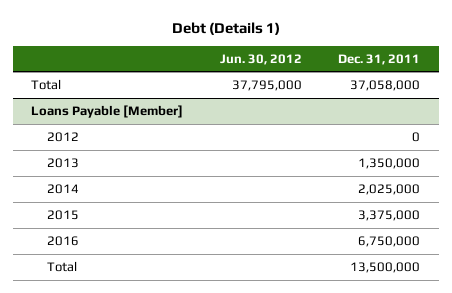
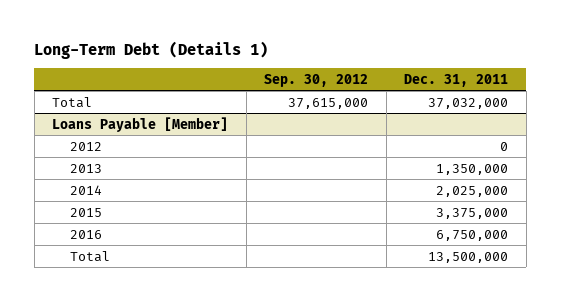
[171,22,280,36] Debt (Details 1) -> [34,40,269,59] Long-Term Debt (Details 1)
[219,53,302,65] Jun. 30, 2012 -> none
none -> [264,73,369,87] Sep. 30, 2012
[350,79,421,91] 37,058,000 -> [428,97,509,109] 37,032,000

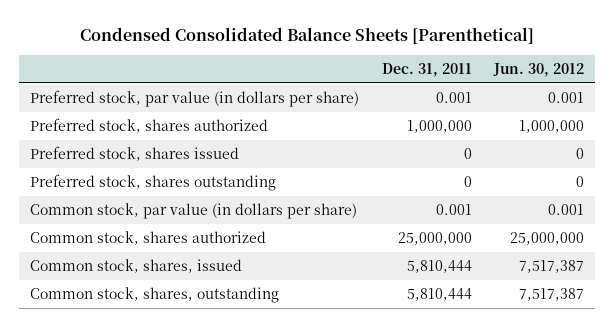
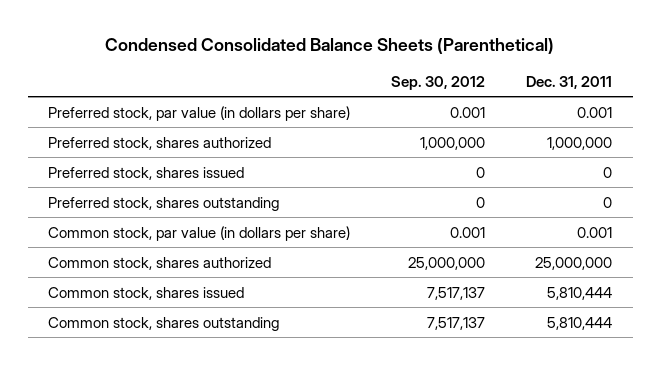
[80,26,535,44] Condensed Consolidated Balance Sheets [Parenthetical] -> [105,38,555,55] Condensed Consolidated Balance Sheets (Parenthetical)
[492,62,584,77] Jun. 30, 2012 -> none
none -> [391,75,486,90] Sep. 30, 2012
[30,259,243,274] Common stock, shares, issued -> [48,286,245,300] Common stock, shares issued
[30,287,280,304] Common stock, shares, outstanding -> [48,316,280,331] Common stock, shares outstanding

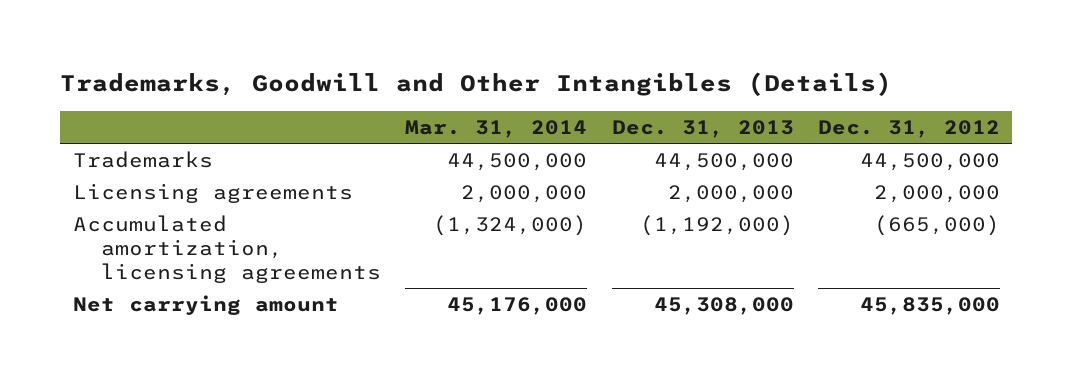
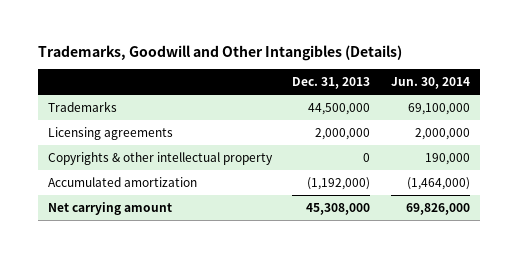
[405,119,588,138] Mar. 31, 2014 -> none
[818,119,1001,138] Dec. 31, 2012 -> none
none -> [390,77,470,90] Jun. 30, 2014
none -> [48,151,274,165] Copyrights & other intellectual property
[72,215,381,283] Accumulated amortization, licensing agreements -> [48,176,198,187] Accumulated amortization

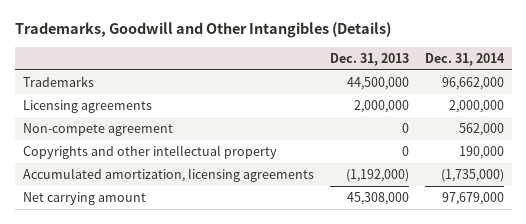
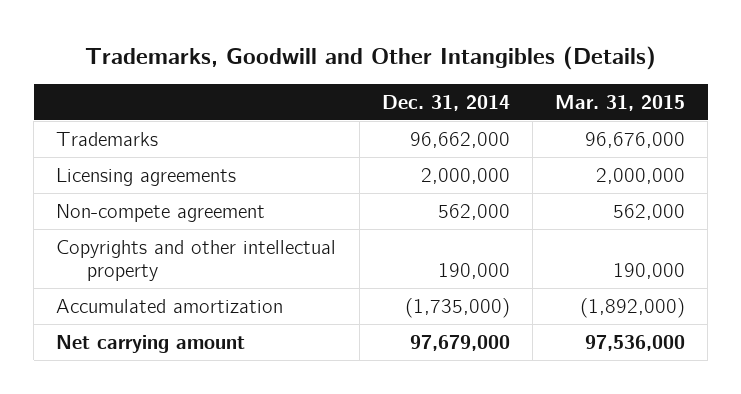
[329,52,409,66] Dec. 31, 2013 -> none
none -> [555,94,686,111] Mar. 31, 2015
[22,168,314,183] Accumulated amortization, licensing agreements -> [56,298,284,313] Accumulated amortization

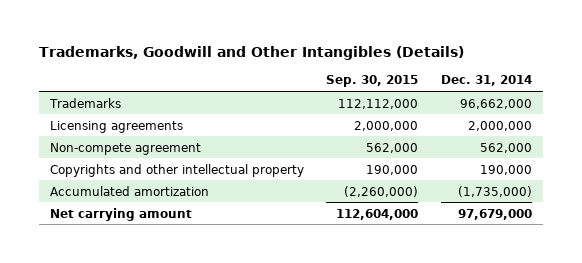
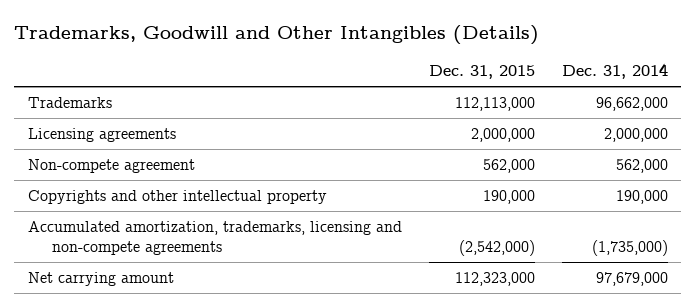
[326,75,419,88] Sep. 30, 2015 -> none
none -> [428,65,535,80] Dec. 31, 2015
[49,185,209,196] Accumulated amortization -> [27,221,402,255] Accumulated amortization, trademarks, licensing and non-compete agreements

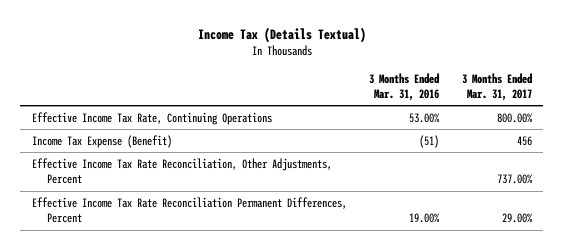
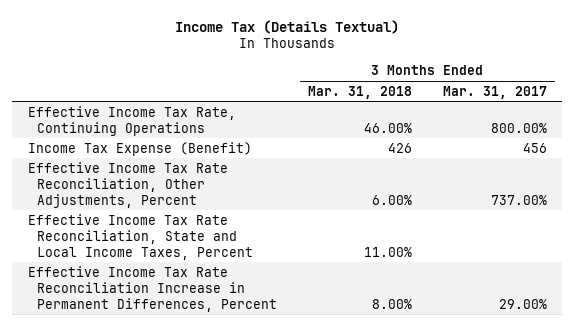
[369,72,440,101] 3 Months Ended Mar. 31, 2016 -> none
none -> [307,85,412,99] Mar. 31, 2018
none -> [27,213,253,260] Effective Income Tax Rate Reconciliation, State and Local Income Taxes, Percent
[31,196,347,224] Effective Income Tax Rate Reconciliation Permanent Differences, Percent -> [27,265,277,312] Effective Income Tax Rate Reconciliation Increase in Permanent Differences, Percent

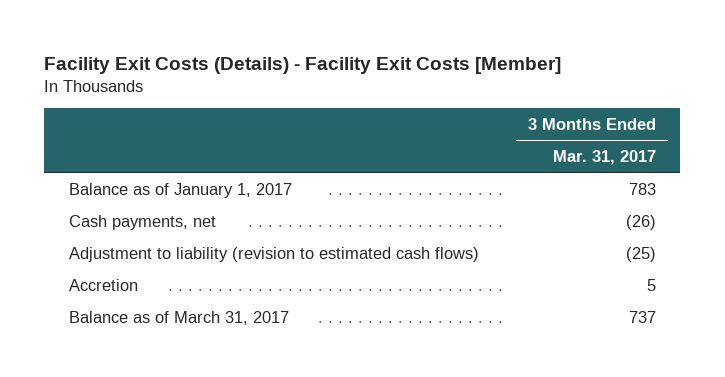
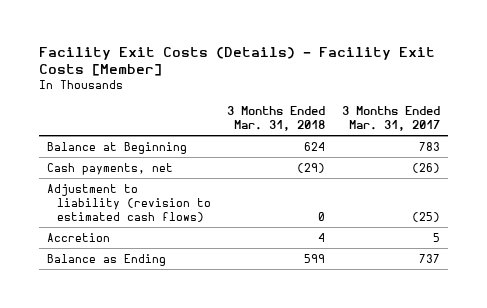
none -> [227,105,326,132] 3 Months Ended Mar. 31, 2018
[68,182,292,198] Balance as of January 1, 2017 -> [47,141,188,154] Balance at Beginning
[68,310,289,325] Balance as of March 31, 2017 -> [47,253,167,266] Balance as Ending

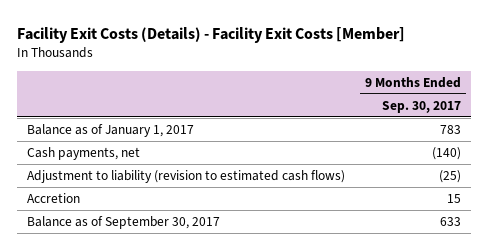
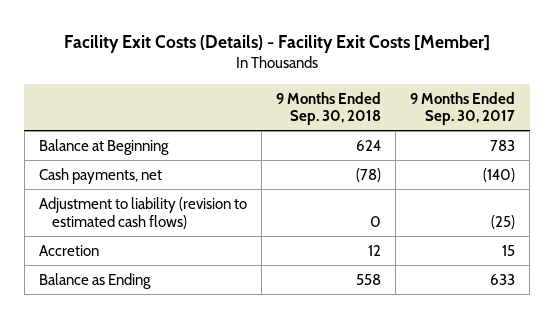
none -> [276,91,382,126] 9 Months Ended Sep. 30, 2018
[27,123,195,137] Balance as of January 1, 2017 -> [38,139,169,156] Balance at Beginning
[27,215,221,229] Balance as of September 30, 2017 -> [38,273,151,290] Balance as Ending

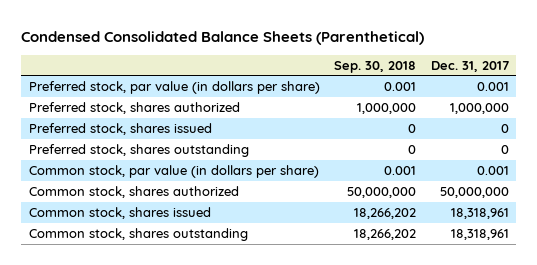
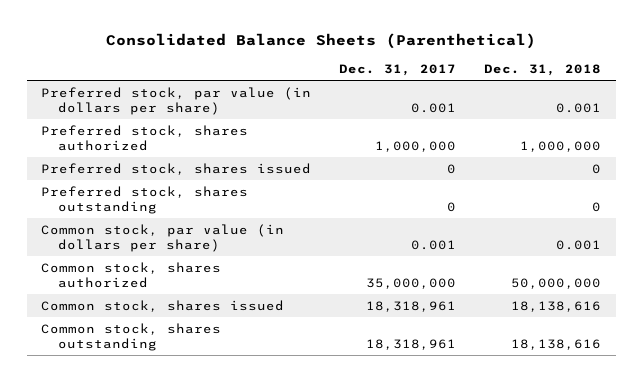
[21,30,425,45] Condensed Consolidated Balance Sheets (Parenthetical) -> [106,33,537,50] Consolidated Balance Sheets (Parenthetical)
[334,60,417,73] Sep. 30, 2018 -> none
none -> [484,64,602,77] Dec. 31, 2018
[439,186,509,198] 50,000,000 -> [366,277,457,289] 35,000,000

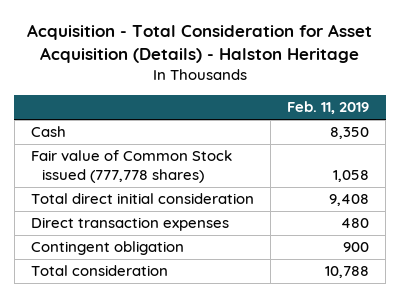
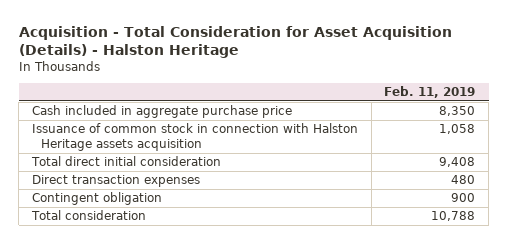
[30,126,66,138] Cash -> [32,105,293,119] Cash included in aggregate purchase price
[30,150,232,183] Fair value of Common Stock issued (777,778 shares) -> [32,123,359,151] Issuance of common stock in connection with Halston Heritage assets acquisition

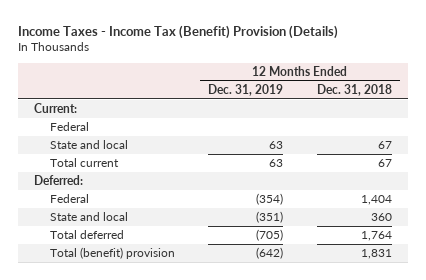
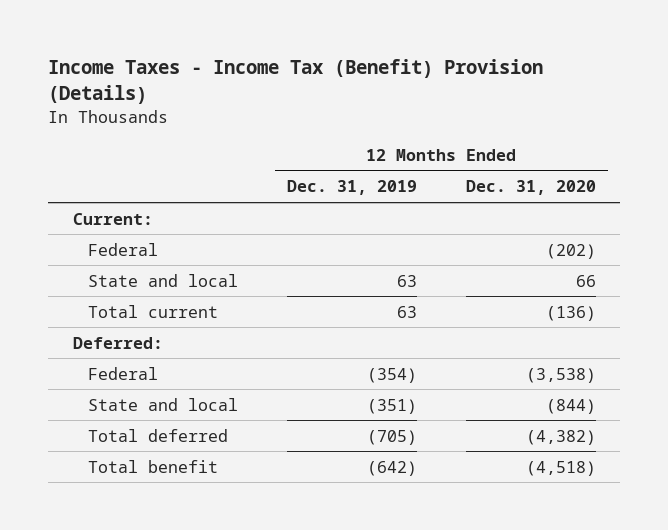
[316,83,392,96] Dec. 31, 2018 -> none
none -> [465,180,596,196] Dec. 31, 2020
[50,247,176,260] Total (benefit) provision -> [88,459,219,473] Total benefit

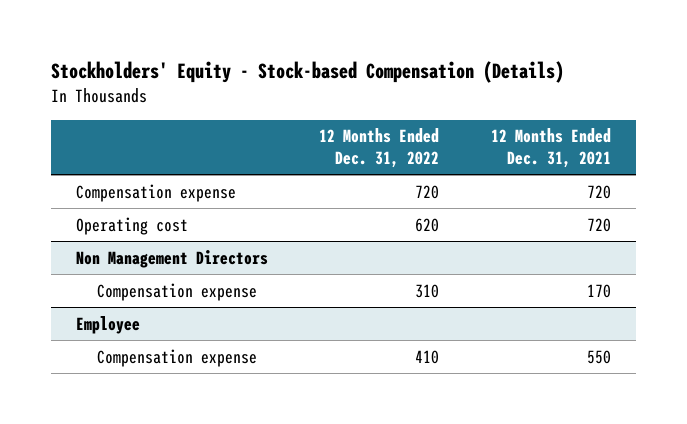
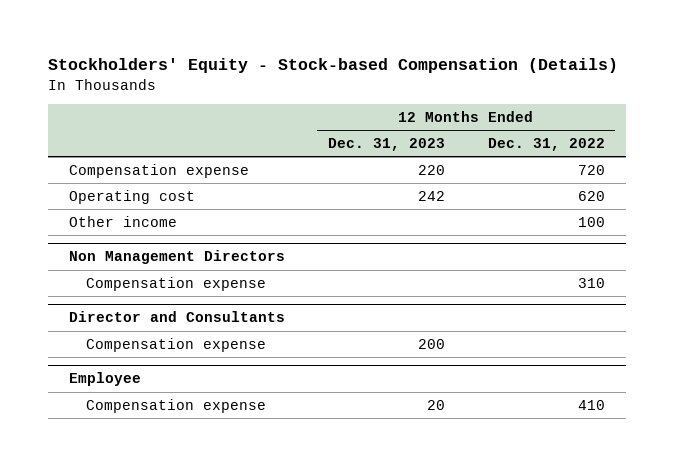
[490,128,611,169] 12 Months Ended Dec. 31, 2021 -> none
none -> [327,138,445,152] Dec. 31, 2023
none -> [69,215,178,227] Other income
none -> [69,311,286,323] Director and Consultants
none -> [86,337,267,352] Compensation expense

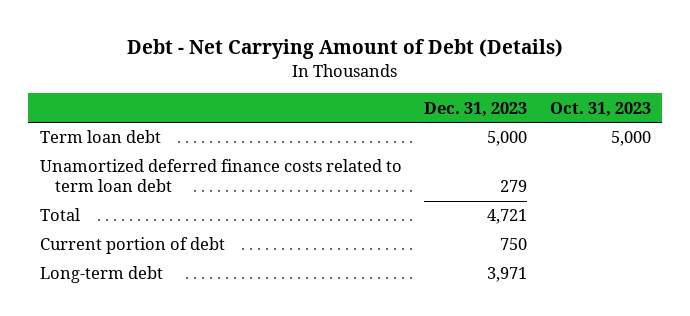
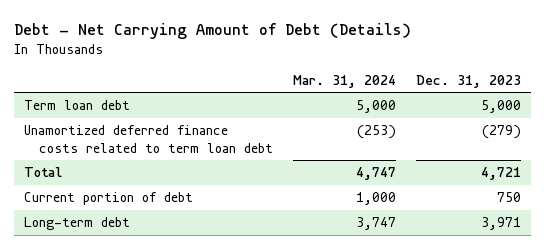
[549,101,651,117] Oct. 31, 2023 -> none
none -> [292,74,396,88] Mar. 31, 2024
[500,180,528,193] 279 -> [481,125,521,140] (279)

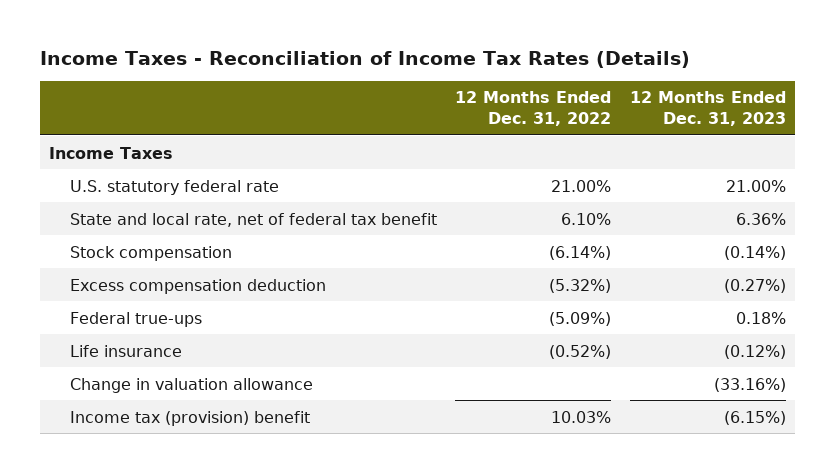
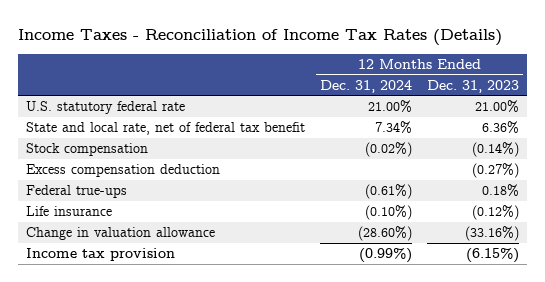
[455,91,612,126] 12 Months Ended Dec. 31, 2022 -> none
none -> [319,79,412,93] Dec. 31, 2024
[48,146,173,159] Income Taxes -> none
[70,410,311,426] Income tax (provision) benefit -> [25,248,175,262] Income tax provision

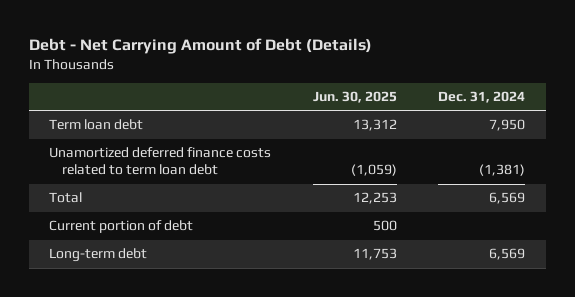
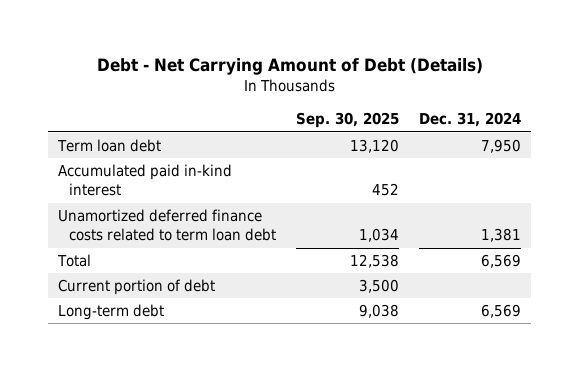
[312,91,397,104] Jun. 30, 2025 -> none
none -> [296,112,400,129] Sep. 30, 2025
none -> [58,164,233,197] Accumulated paid in-kind interest
[479,164,526,177] (1,381) -> [481,228,522,243] 1,381

